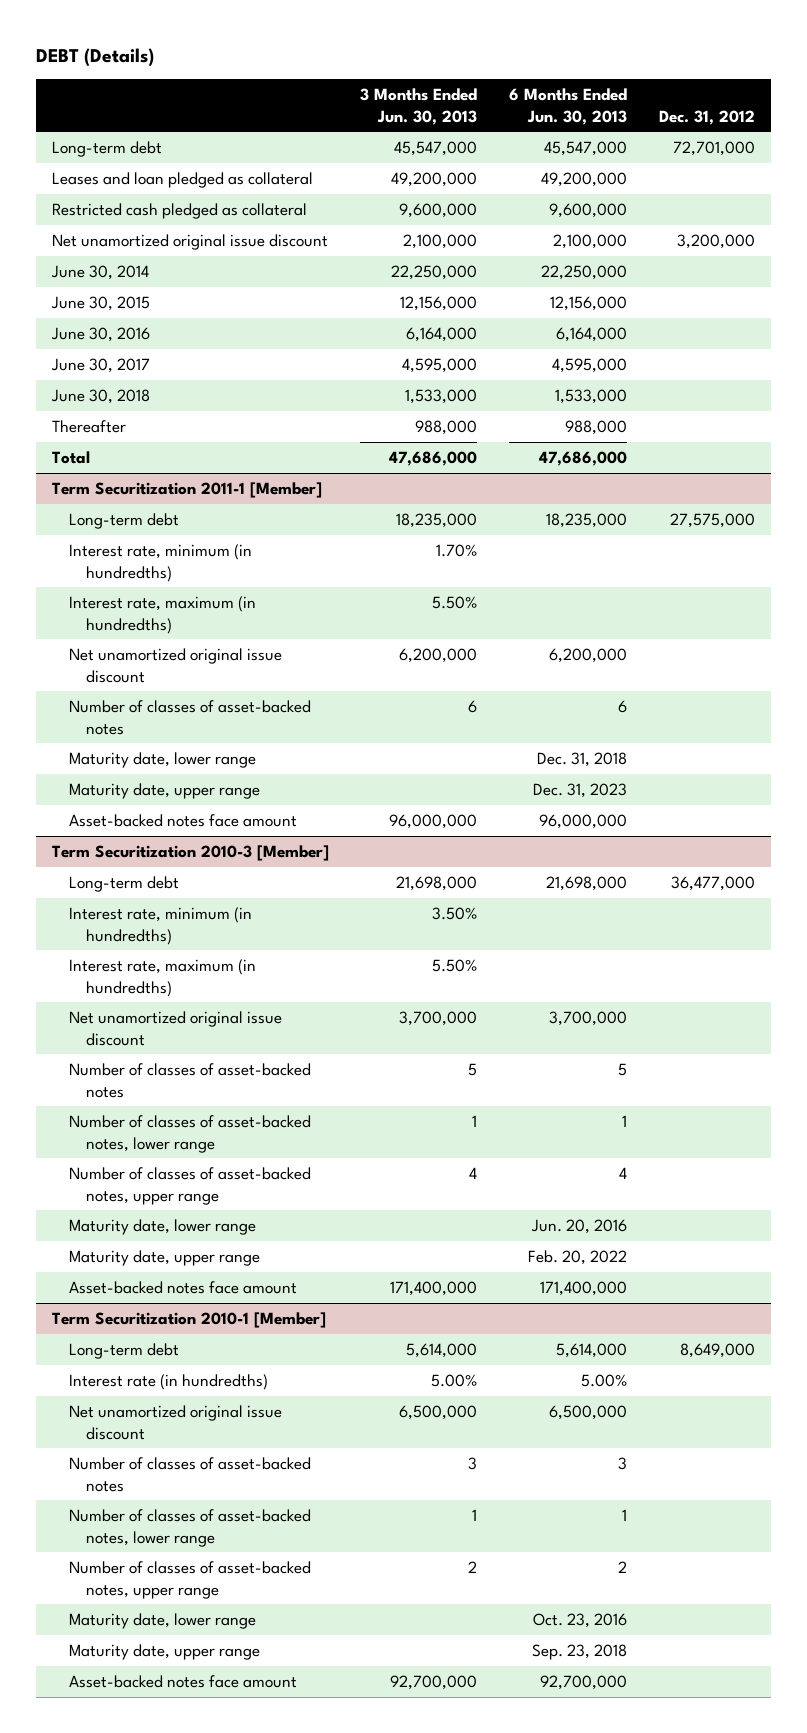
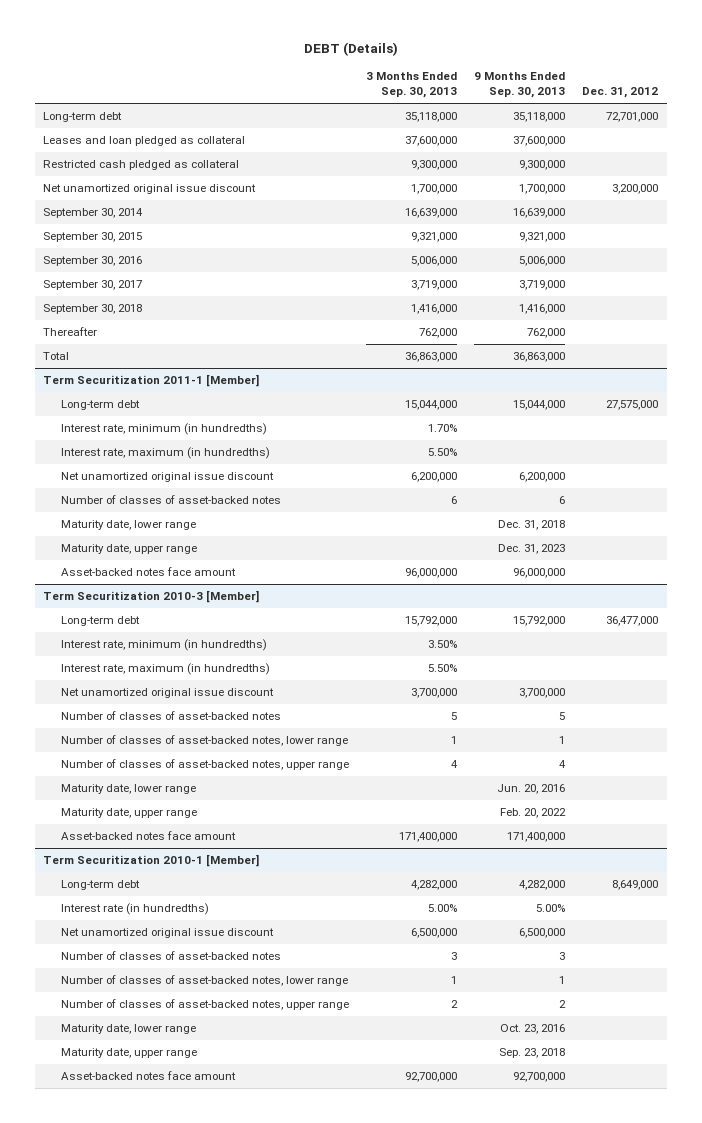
[360,88,478,125] 3 Months Ended Jun. 30, 2013 -> none
[509,88,628,125] 6 Months Ended Jun. 30, 2013 -> none
none -> [366,72,458,99] 3 Months Ended Sep. 30, 2013
none -> [474,72,566,99] 9 Months Ended Sep. 30, 2013
[50,264,149,280] June 30, 2014 -> [43,208,144,219] September 30, 2014
[50,295,150,311] June 30, 2015 -> [43,232,143,243] September 30, 2015
[50,326,150,342] June 30, 2016 -> [43,256,143,267] September 30, 2016
[50,357,150,373] June 30, 2017 -> [43,280,143,291] September 30, 2017
[50,388,150,404] June 30, 2018 -> [43,304,143,315] September 30, 2018

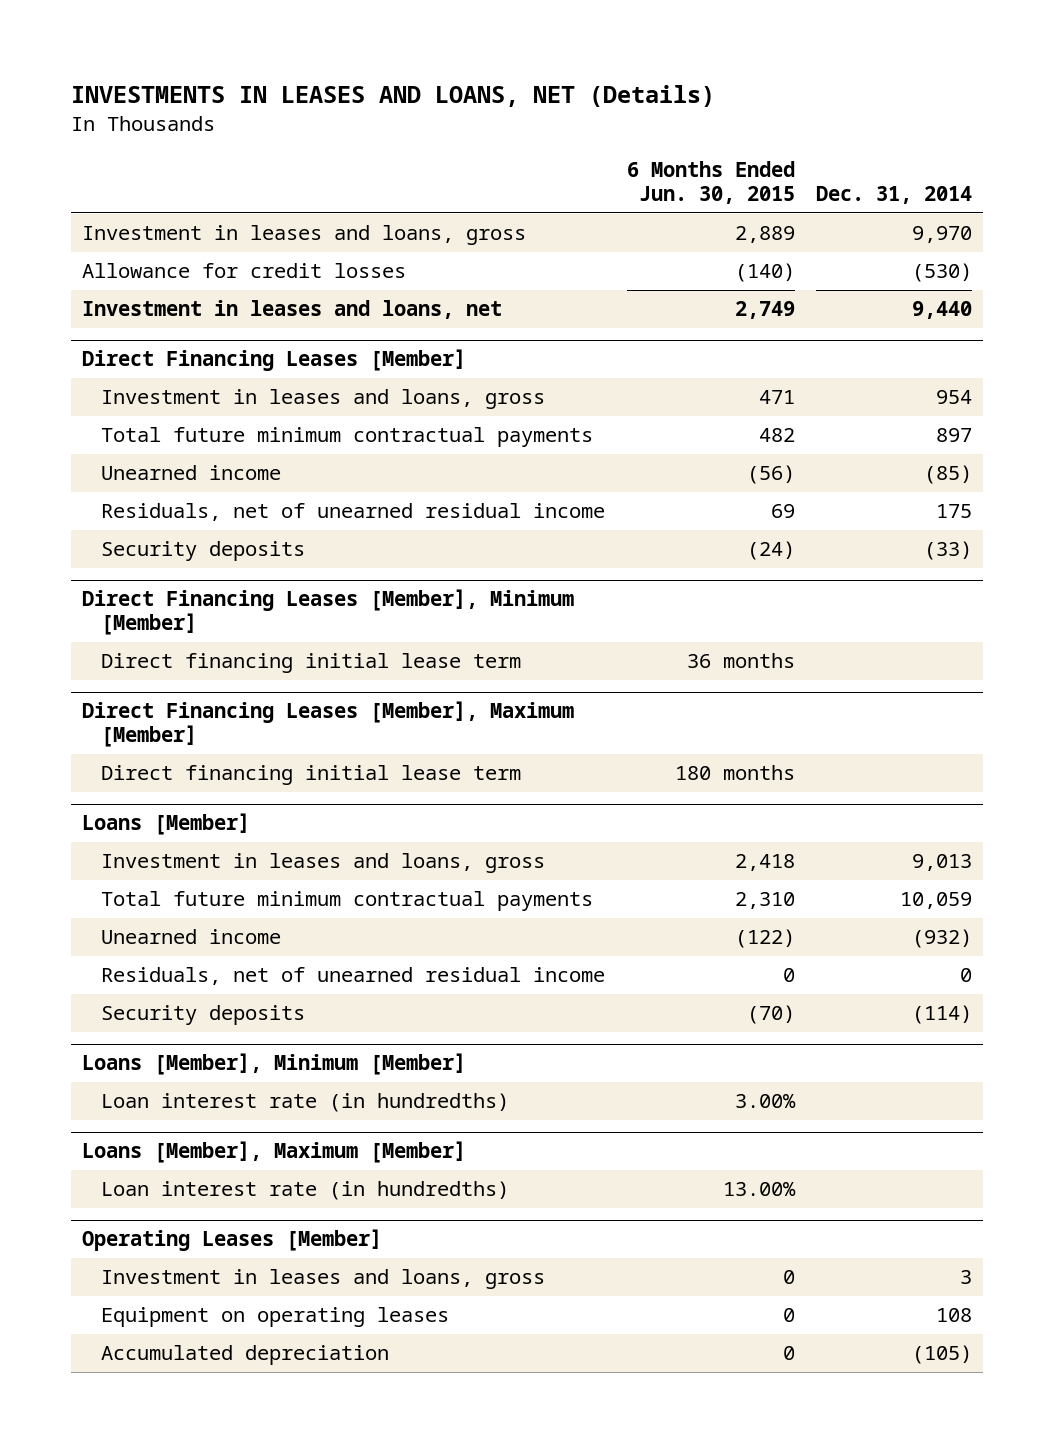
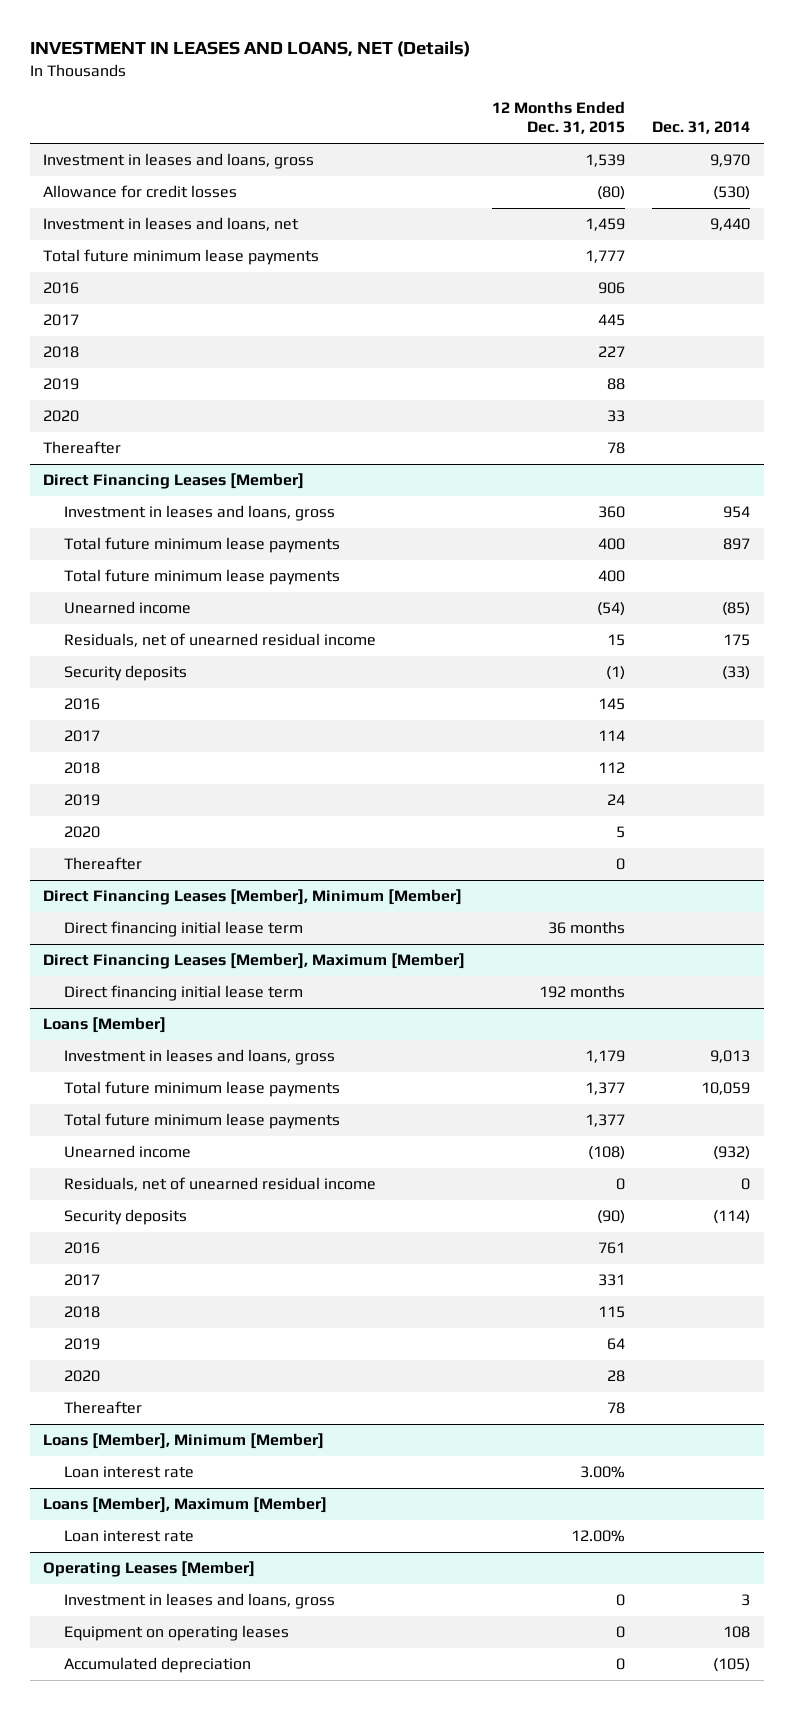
[71,85,716,108] INVESTMENTS IN LEASES AND LOANS, NET (Details) -> [29,41,470,58] INVESTMENT IN LEASES AND LOANS, NET (Details)
[626,161,795,205] 6 Months Ended Jun. 30, 2015 -> none
none -> [492,100,626,135] 12 Months Ended Dec. 31, 2015
none -> [43,249,320,266] Total future minimum lease payments
none -> [43,282,80,295] 2016
none -> [43,314,80,327] 2017
none -> [43,346,80,359] 2018
none -> [43,378,80,391] 2019
none -> [43,410,80,423] 2020
none -> [43,441,122,455] Thereafter
[100,427,593,448] Total future minimum contractual payments -> [64,537,341,554] Total future minimum lease payments
none -> [64,569,341,586] Total future minimum lease payments
none -> [64,698,101,711] 2016
none -> [64,730,101,743] 2017
none -> [64,762,101,775] 2018
none -> [64,794,101,807] 2019
none -> [64,826,101,839] 2020
none -> [64,857,143,871] Thereafter
[100,891,593,912] Total future minimum contractual payments -> [64,1081,341,1098] Total future minimum lease payments
none -> [64,1113,341,1130] Total future minimum lease payments
none -> [64,1242,101,1255] 2016
none -> [64,1274,101,1287] 2017
none -> [64,1306,101,1319] 2018
none -> [64,1338,101,1351] 2019
none -> [64,1370,101,1383] 2020
none -> [64,1401,143,1415] Thereafter
[100,1093,509,1113] Loan interest rate (in hundredths) -> [64,1466,195,1479] Loan interest rate
[100,1181,509,1201] Loan interest rate (in hundredths) -> [64,1530,195,1543] Loan interest rate

